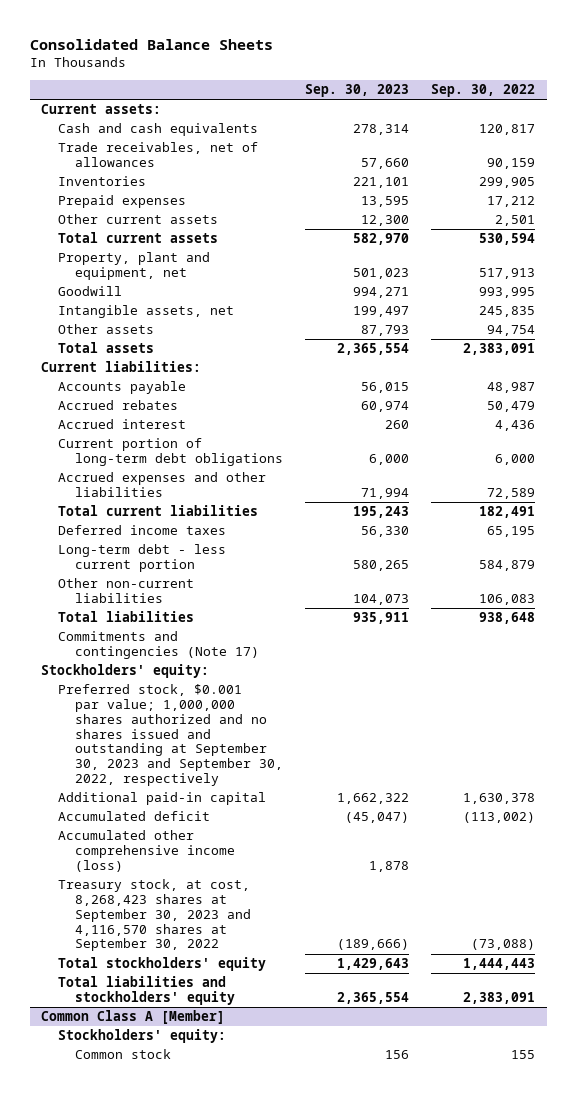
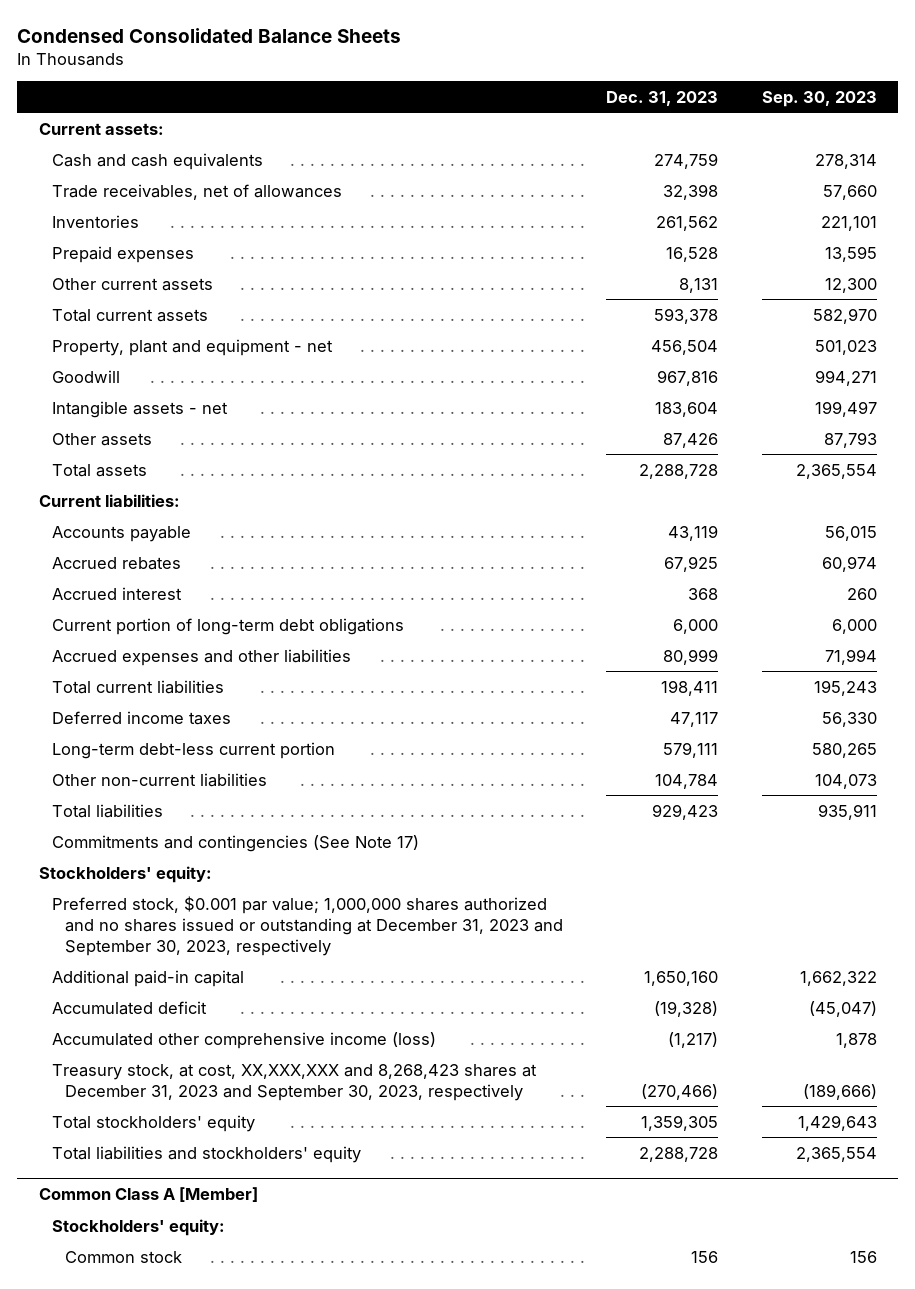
[29,38,273,50] Consolidated Balance Sheets -> [17,27,402,43] Condensed Consolidated Balance Sheets
[431,84,536,98] Sep. 30, 2022 -> none
none -> [606,90,719,106] Dec. 31, 2023
[57,252,210,281] Property, plant and equipment, net -> [51,338,333,356] Property, plant and equipment - net
[57,305,234,319] Intangible assets, net -> [51,400,228,418] Intangible assets - net
[57,544,226,573] Long-term debt - less current portion -> [51,741,335,759] Long-term debt-less current portion
[57,631,260,660] Commitments and contingencies (Note 17) -> [51,834,419,852] Commitments and contingencies (See Note 17)
[57,684,284,786] Preferred stock, $0.001 par value; 1,000,000 shares authorized and no shares issued and outstanding at September 30, 2023 and September 30, 2022, respectively -> [51,895,564,956] Preferred stock, $0.001 par value; 1,000,000 shares authorized and no shares issued or outstanding at December 31, 2023 and September 30, 2023, respectively
[57,879,252,952] Treasury stock, at cost, 8,268,423 shares at September 30, 2023 and 4,116,570 shares at September 30, 2022 -> [51,1063,537,1101] Treasury stock, at cost, XX,XXX,XXX and 8,268,423 shares at December 31, 2023 and September 30, 2023, respectively

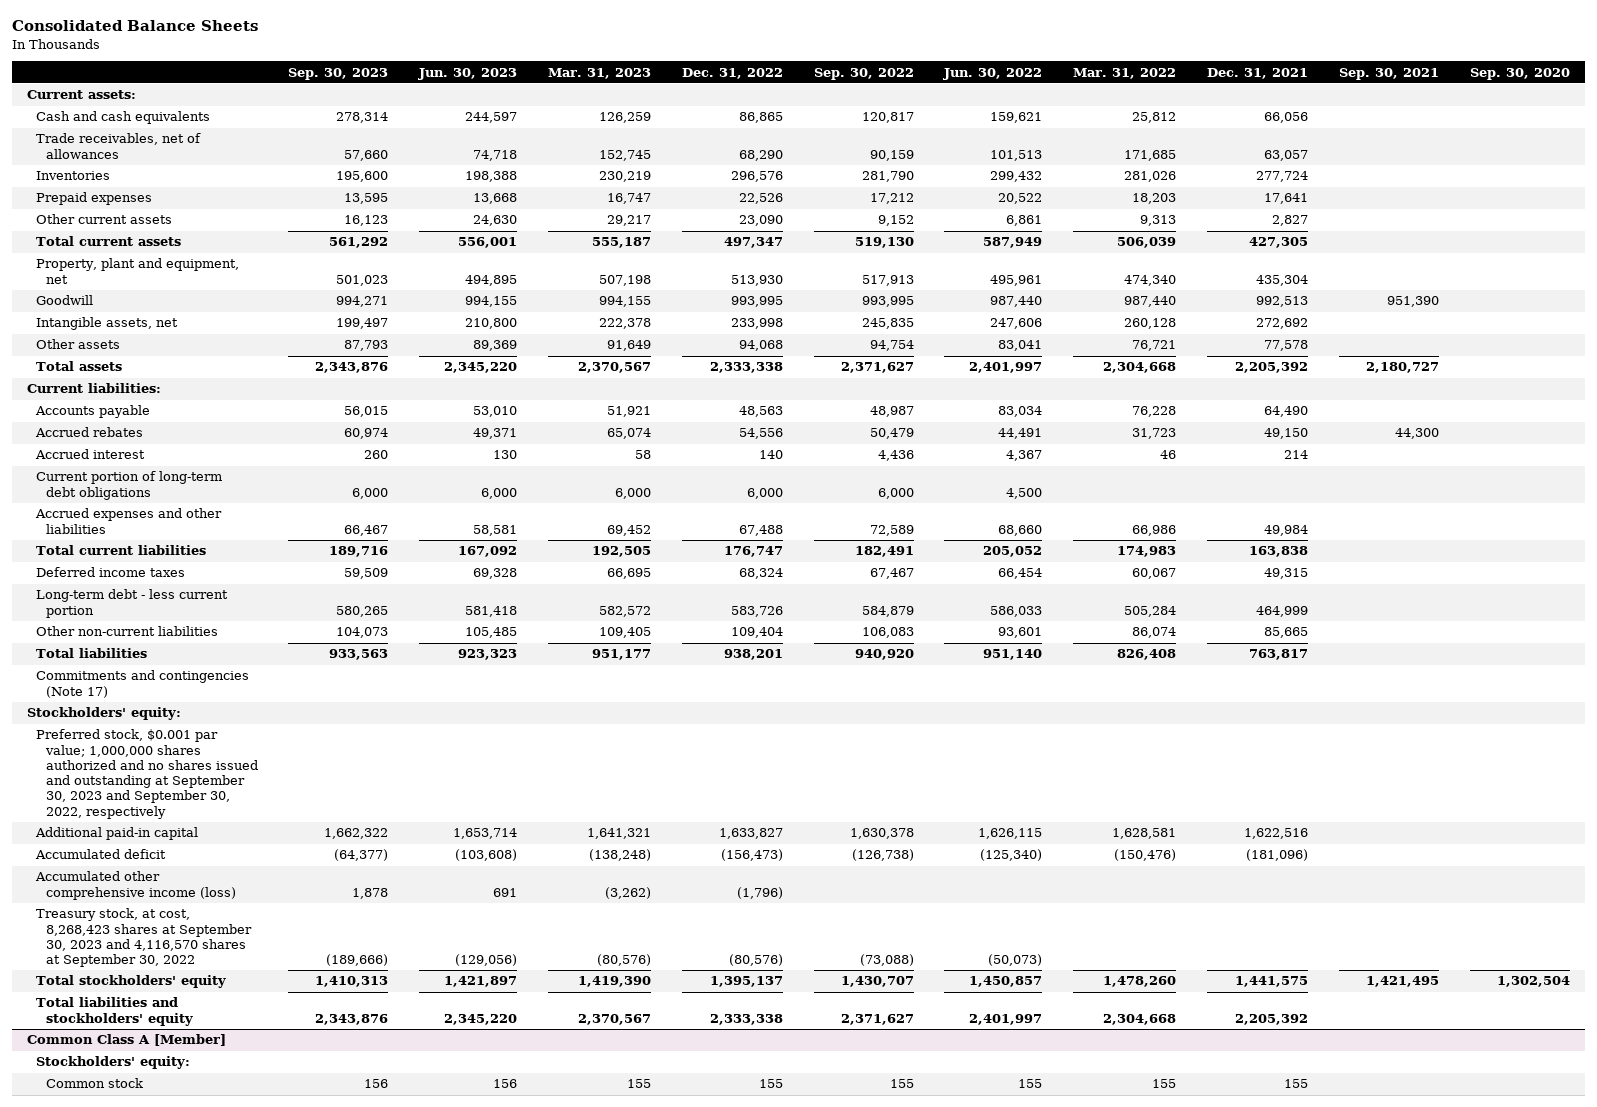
[17,27,402,43] Condensed Consolidated Balance Sheets -> [11,20,258,32] Consolidated Balance Sheets
[606,90,719,106] Dec. 31, 2023 -> none
none -> [418,67,518,80] Jun. 30, 2023
none -> [547,67,651,79] Mar. 31, 2023
none -> [681,67,783,79] Dec. 31, 2022
none -> [813,67,914,80] Sep. 30, 2022
none -> [943,67,1043,80] Jun. 30, 2022
none -> [1073,67,1177,79] Mar. 31, 2022
none -> [1206,67,1308,79] Dec. 31, 2021
none -> [1338,67,1439,80] Sep. 30, 2021
none -> [1469,67,1570,80] Sep. 30, 2020
[820,215,877,231] 221,101 -> [336,171,389,183] 195,600
[824,277,877,293] 12,300 -> [344,215,389,227] 16,123
[812,307,877,324] 582,970 -> [329,237,389,249] 561,292
[51,338,333,356] Property, plant and equipment - net -> [36,258,240,284] Property, plant and equipment, net
[51,400,228,418] Intangible assets - net -> [36,317,179,331] Intangible assets, net
[795,463,877,479] 2,365,554 -> [315,362,389,374] 2,343,876
[824,648,877,665] 71,994 -> [344,524,389,536] 66,467
[813,679,877,696] 195,243 -> [329,546,389,558] 189,716
[821,711,877,727] 56,330 -> [344,568,389,580] 59,509
[51,741,335,759] Long-term debt-less current portion -> [36,589,229,618] Long-term debt - less current portion
[817,803,877,820] 935,911 -> [329,649,389,661] 933,563
[51,834,419,852] Commitments and contingencies (See Note 17) -> [36,670,250,698] Commitments and contingencies (Note 17)
[51,895,564,956] Preferred stock, $0.001 par value; 1,000,000 shares authorized and no shares issued or outstanding at December 31, 2023 and September 30, 2023, respectively -> [36,729,258,819] Preferred stock, $0.001 par value; 1,000,000 shares authorized and no shares issued and outstanding at September 30, 2023 and September 30, 2022, respectively
[808,1000,877,1017] (45,047) -> [334,849,389,862] (64,377)
[51,1063,537,1101] Treasury stock, at cost, XX,XXX,XXX and 8,268,423 shares at December 31, 2023 and September 30, 2023, respectively -> [36,908,252,968] Treasury stock, at cost, 8,268,423 shares at September 30, 2023 and 4,116,570 shares at September 30, 2022
[797,1114,877,1131] 1,429,643 -> [315,976,389,988] 1,410,313
[795,1146,877,1162] 2,365,554 -> [315,1013,389,1025] 2,343,876

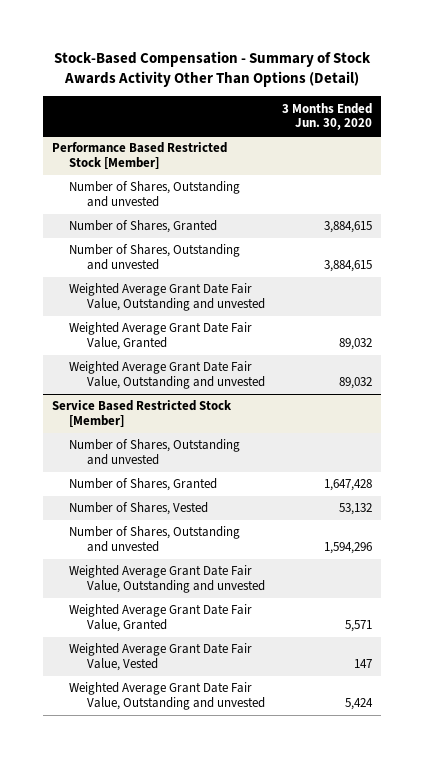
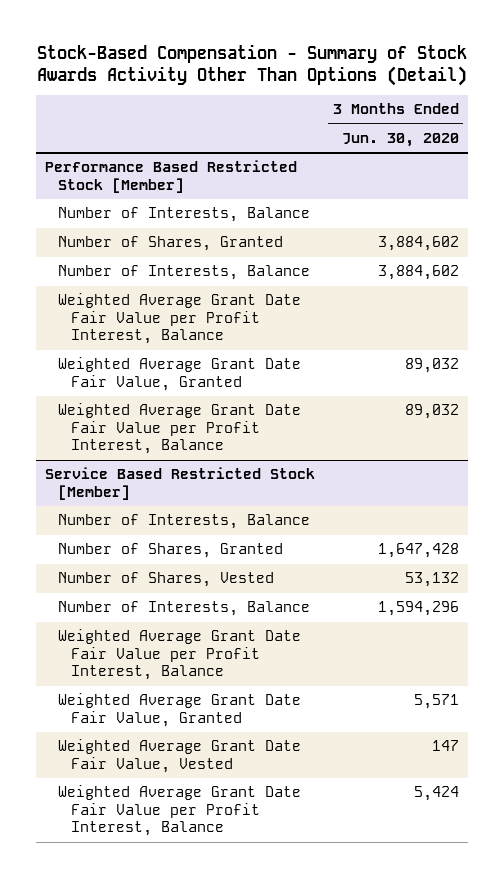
[69,181,241,208] Number of Shares, Outstanding and unvested -> [57,207,310,223] Number of Interests, Balance
[324,221,373,234] 3,884,615 -> [377,236,459,252] 3,884,602
[69,244,241,271] Number of Shares, Outstanding and unvested -> [57,265,310,281] Number of Interests, Balance
[324,260,373,273] 3,884,615 -> [377,265,459,281] 3,884,602
[69,283,265,312] Weighted Average Grant Date Fair Value, Outstanding and unvested -> [57,293,301,345] Weighted Average Grant Date Fair Value per Profit Interest, Balance
[69,361,265,390] Weighted Average Grant Date Fair Value, Outstanding and unvested -> [57,403,301,455] Weighted Average Grant Date Fair Value per Profit Interest, Balance
[69,439,241,466] Number of Shares, Outstanding and unvested -> [57,514,310,530] Number of Interests, Balance
[69,526,241,553] Number of Shares, Outstanding and unvested -> [57,601,310,617] Number of Interests, Balance
[69,565,265,594] Weighted Average Grant Date Fair Value, Outstanding and unvested -> [57,629,301,681] Weighted Average Grant Date Fair Value per Profit Interest, Balance
[69,682,265,711] Weighted Average Grant Date Fair Value, Outstanding and unvested -> [57,785,301,837] Weighted Average Grant Date Fair Value per Profit Interest, Balance

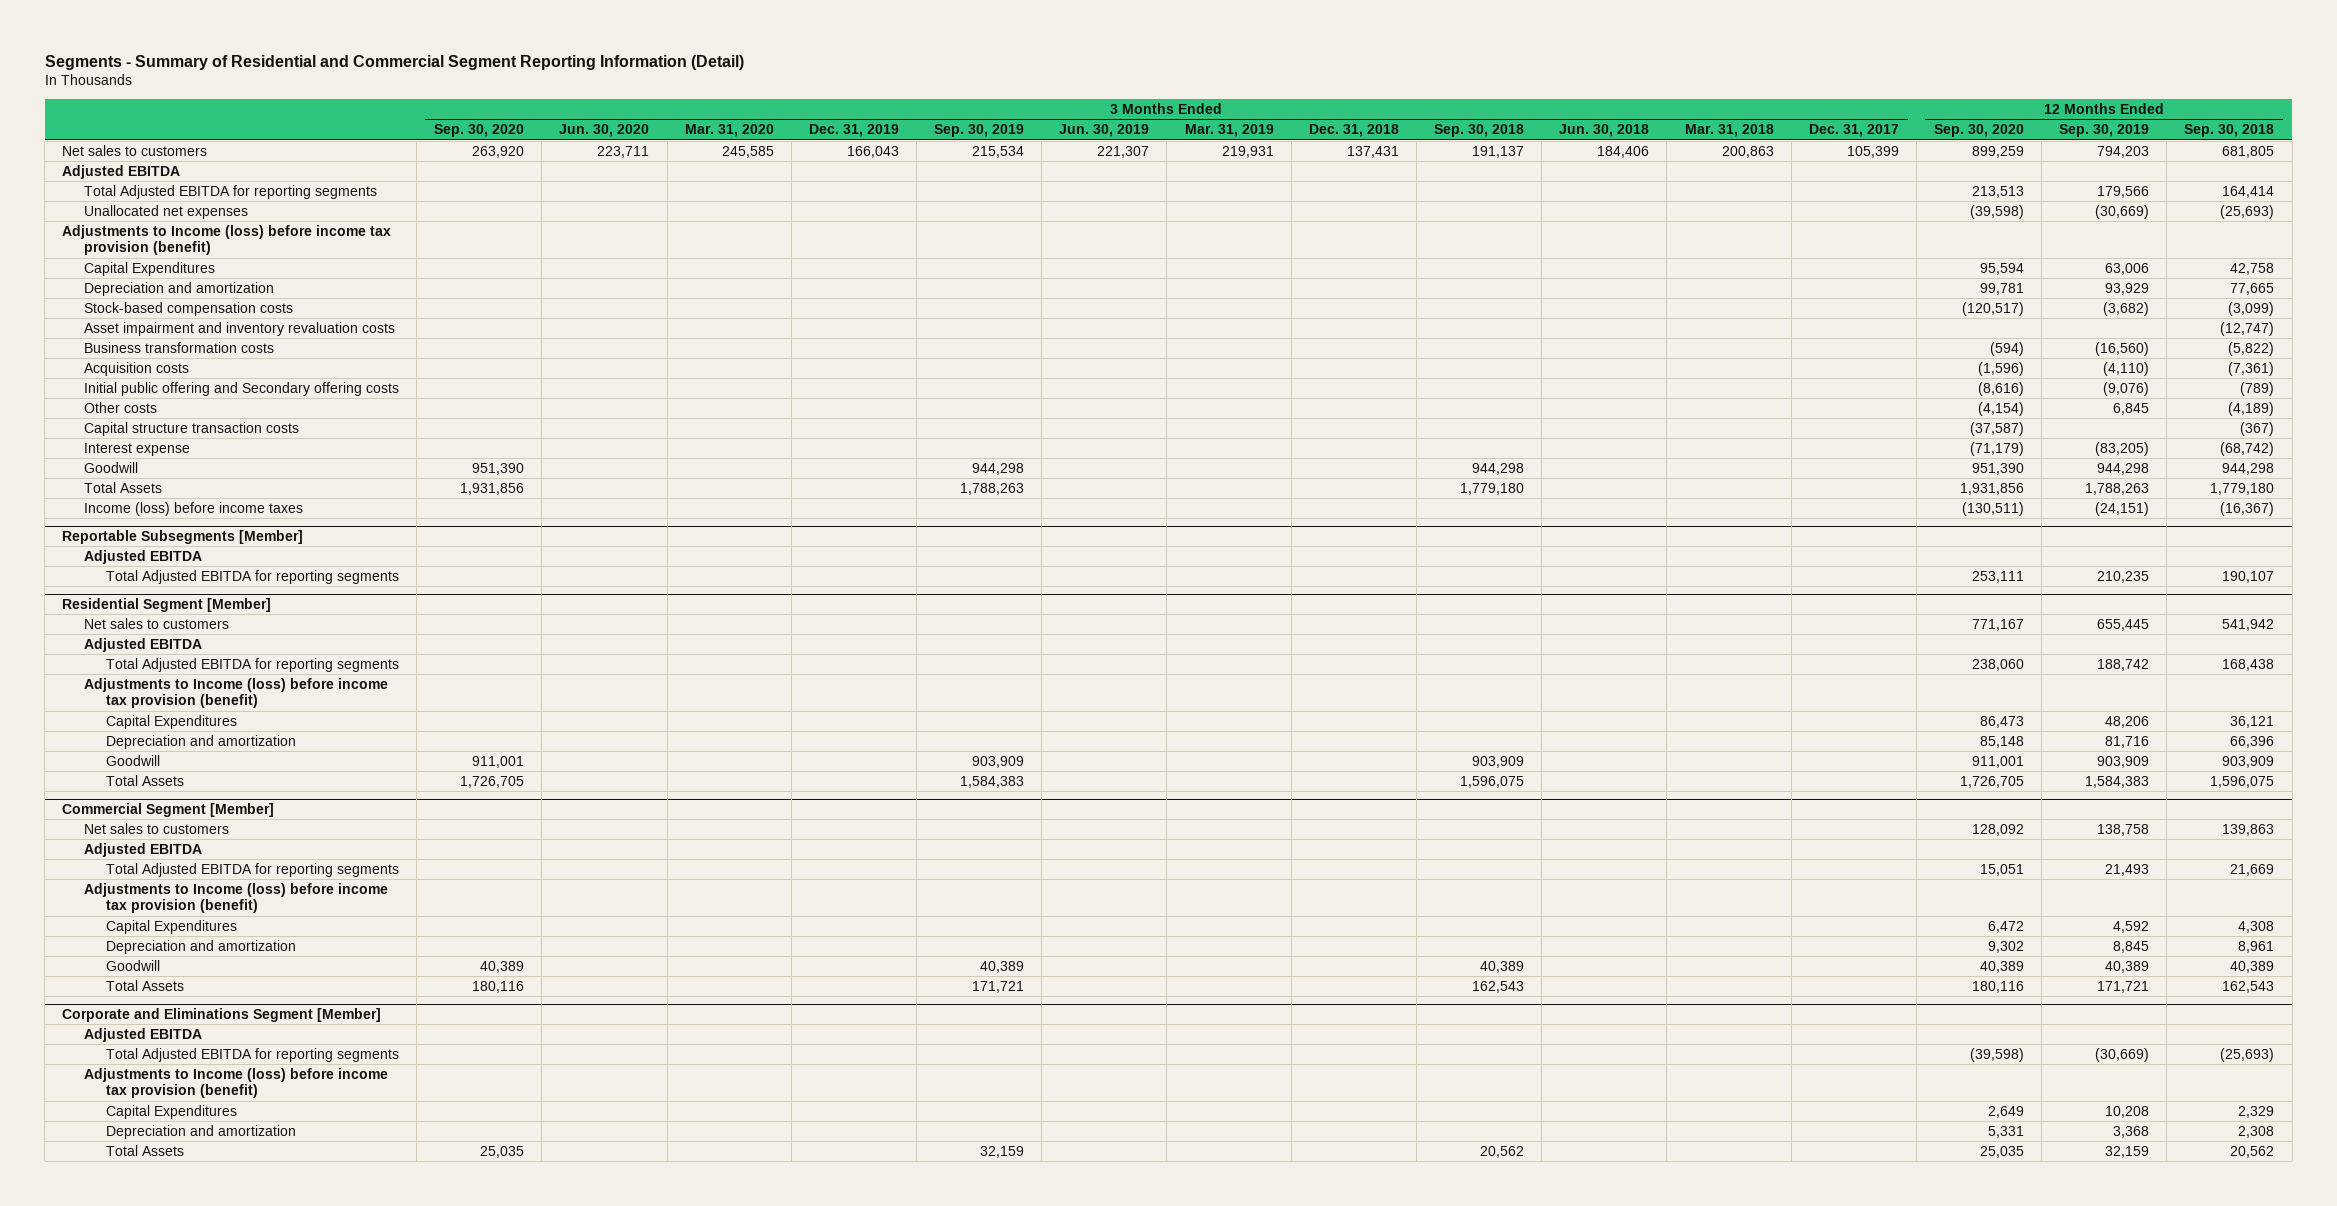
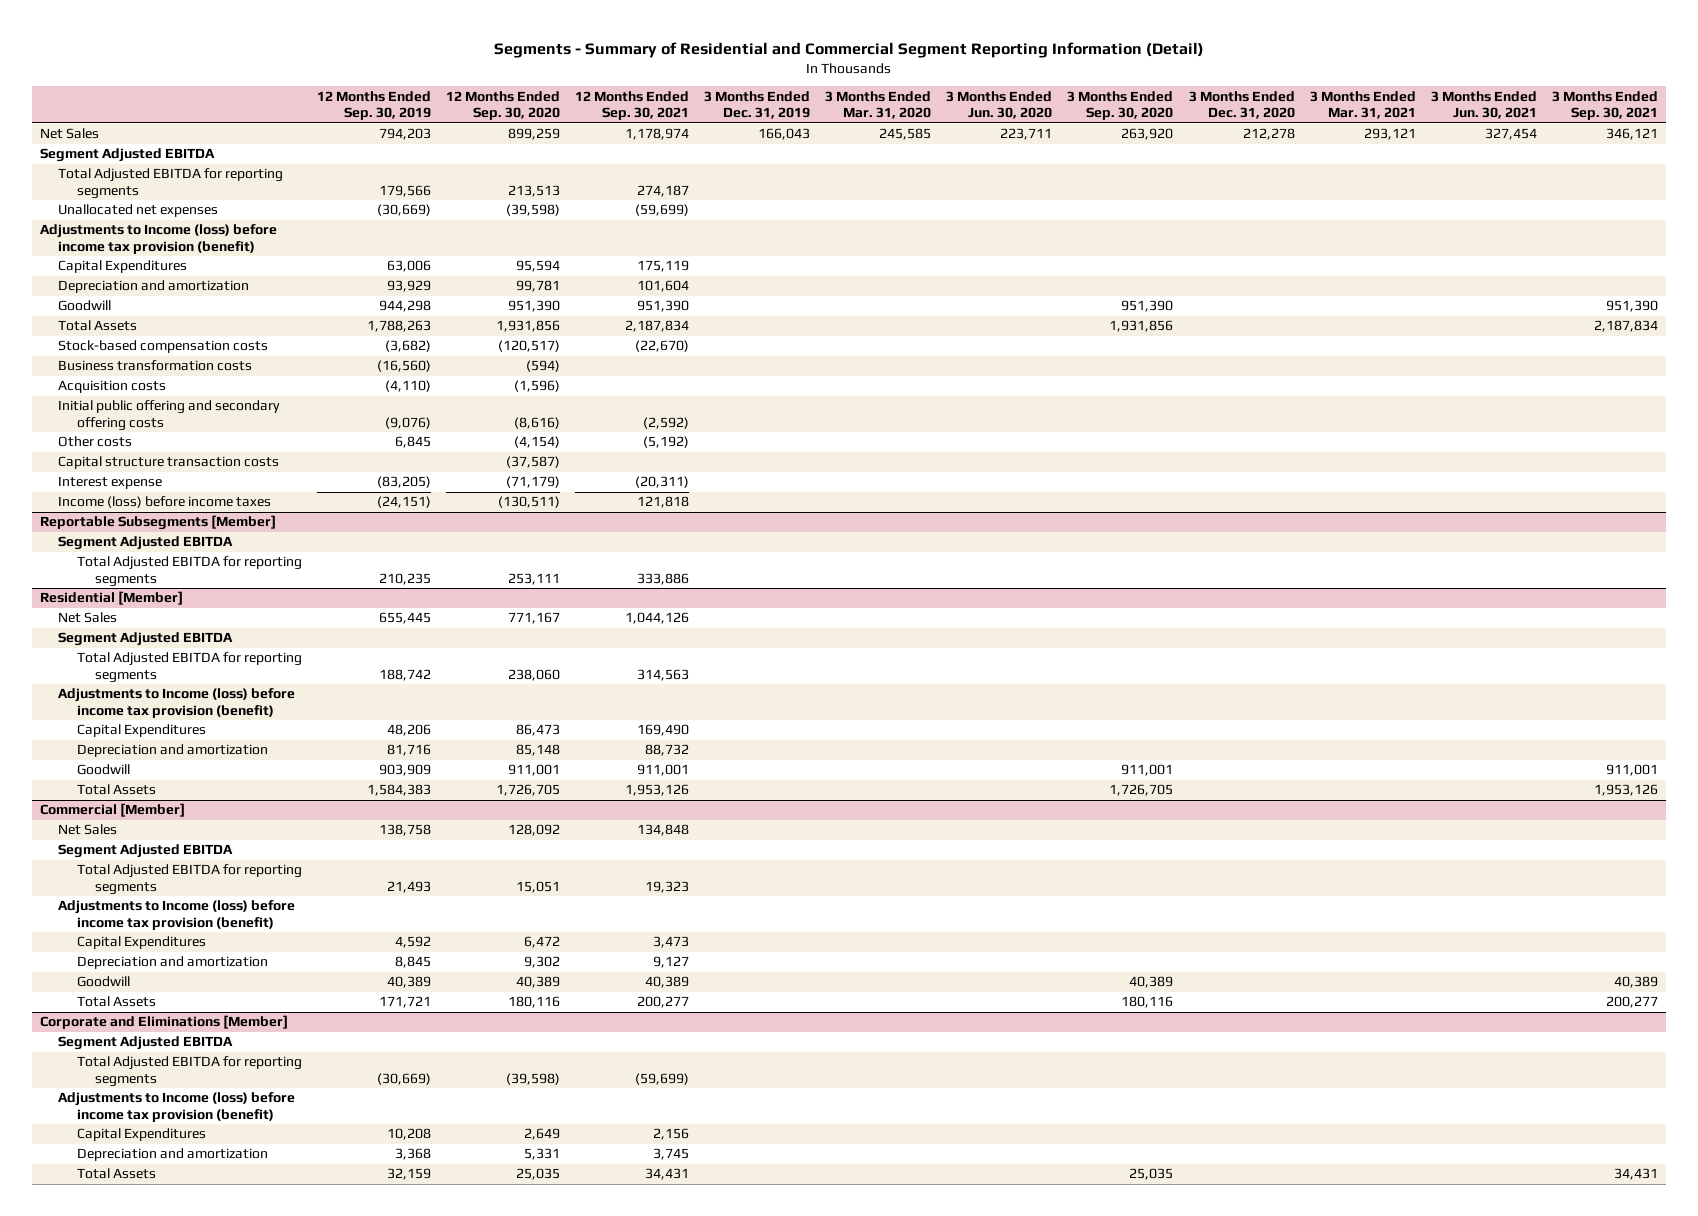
[934,124,1025,138] Sep. 30, 2019 -> none
[1059,124,1150,138] Jun. 30, 2019 -> none
[1184,124,1274,138] Mar. 31, 2019 -> none
[1308,124,1399,138] Dec. 31, 2018 -> none
[1434,124,1525,138] Sep. 30, 2018 -> none
[1559,124,1650,138] Jun. 30, 2018 -> none
[1684,124,1774,138] Mar. 31, 2018 -> none
[1808,124,1899,138] Dec. 31, 2017 -> none
[2184,124,2275,138] Sep. 30, 2018 -> none
none -> [574,90,689,121] 12 Months Ended Sep. 30, 2021
none -> [1188,90,1295,120] 3 Months Ended Dec. 31, 2020
none -> [1309,90,1416,120] 3 Months Ended Mar. 31, 2021
none -> [1430,90,1537,120] 3 Months Ended Jun. 30, 2021
none -> [1551,90,1658,121] 3 Months Ended Sep. 30, 2021
[62,144,208,156] Net sales to customers -> [39,128,99,140] Net Sales
[62,164,181,179] Adjusted EBITDA -> [39,148,215,163] Segment Adjusted EBITDA
[84,461,139,473] Goodwill -> [58,300,112,312] Goodwill
[84,481,163,493] Total Assets -> [58,320,138,332] Total Assets
[84,321,396,336] Asset impairment and inventory revaluation costs -> none
[84,381,400,396] Initial public offering and Secondary offering costs -> [58,400,281,431] Initial public offering and secondary offering costs
[84,549,203,564] Adjusted EBITDA -> [58,536,234,551] Segment Adjusted EBITDA
[62,598,272,613] Residential Segment [Member] -> [39,591,183,606] Residential [Member]
[84,617,230,629] Net sales to customers -> [58,612,118,624] Net Sales
[84,637,203,652] Adjusted EBITDA -> [58,632,234,647] Segment Adjusted EBITDA
[62,803,275,818] Commercial Segment [Member] -> [39,803,185,818] Commercial [Member]
[84,822,230,834] Net sales to customers -> [58,824,118,836] Net Sales
[84,842,203,857] Adjusted EBITDA -> [58,844,234,859] Segment Adjusted EBITDA
[62,1008,382,1023] Corporate and Eliminations Segment [Member] -> [39,1015,288,1030] Corporate and Eliminations [Member]
[84,1027,203,1042] Adjusted EBITDA -> [58,1036,234,1051] Segment Adjusted EBITDA

